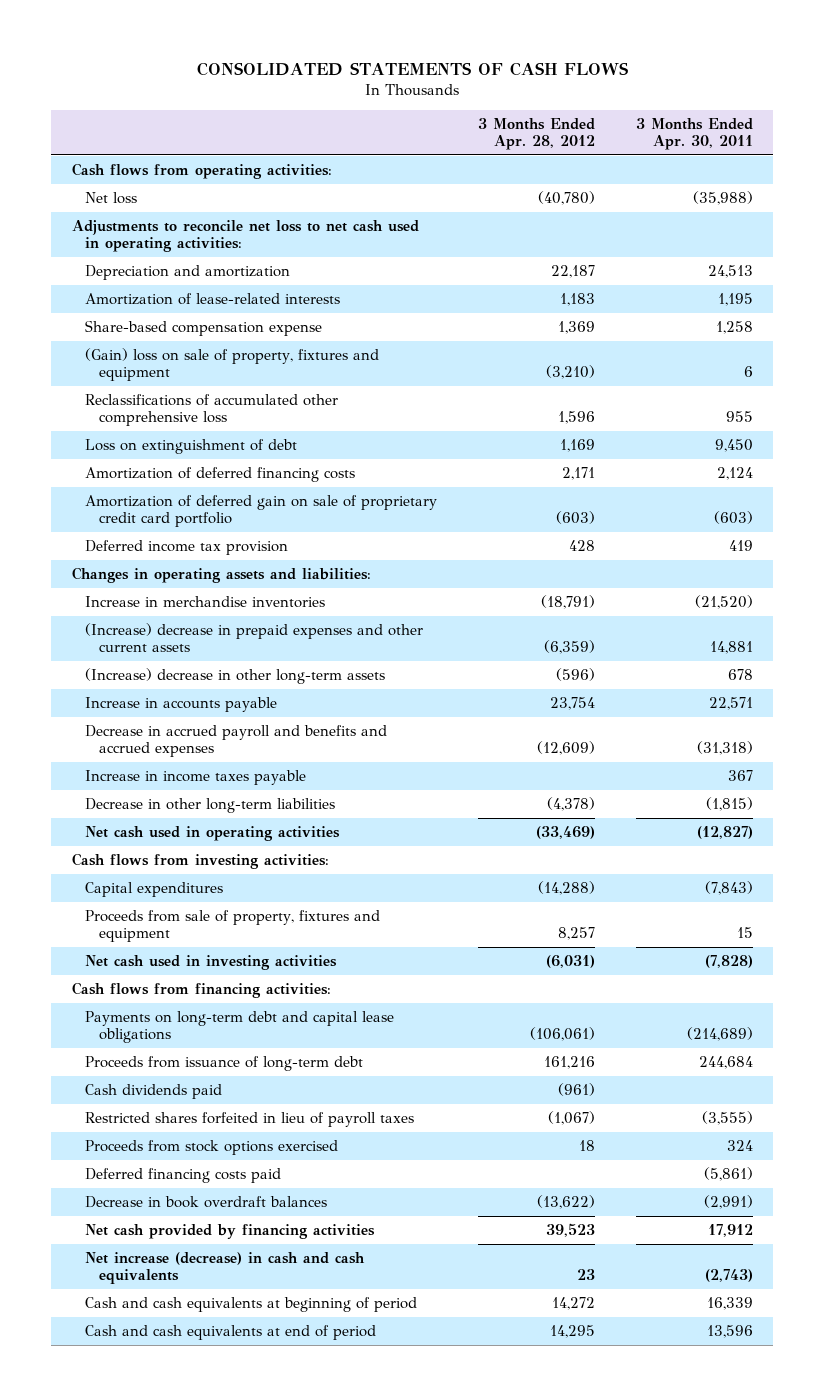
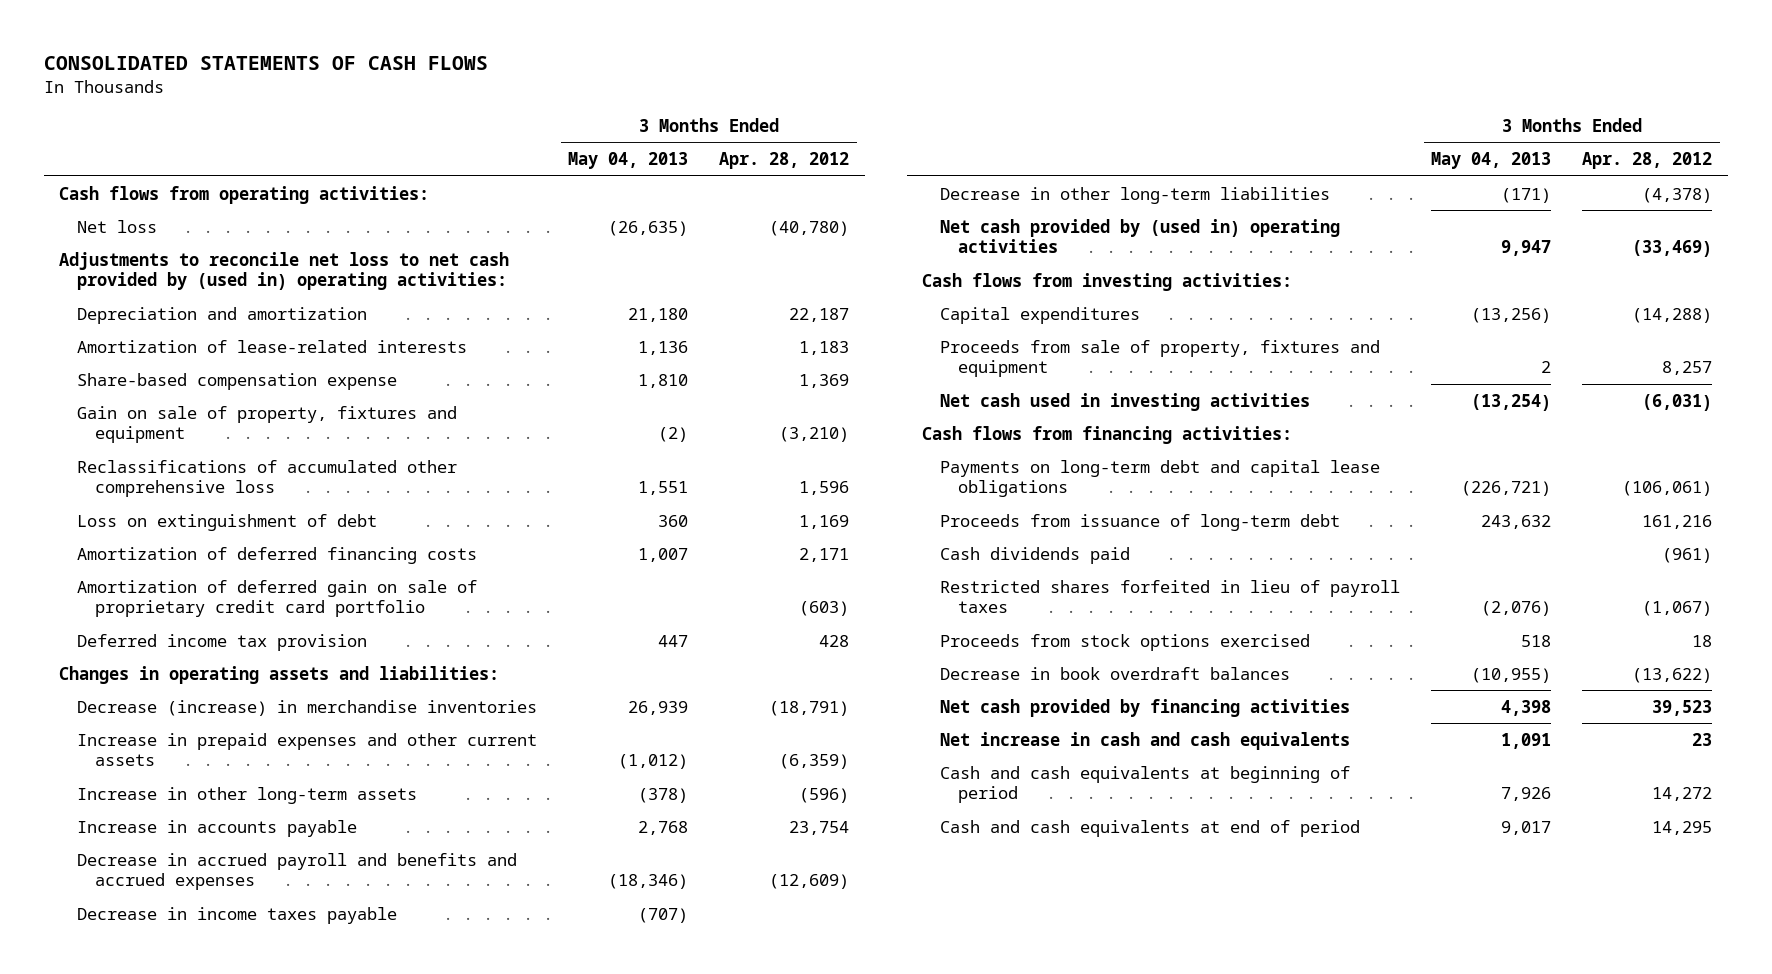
[635,117,753,151] 3 Months Ended Apr. 30, 2011 -> none
none -> [568,152,689,170] May 04, 2013
[71,220,419,253] Adjustments to reconcile net loss to net cash used in operating activities: -> [59,251,510,291] Adjustments to reconcile net loss to net cash provided by (used in) operating activities:
[85,348,380,382] (Gain) loss on sale of property, fixtures and equipment -> [77,405,458,444] Gain on sale of property, fixtures and equipment
[85,596,326,609] Increase in merchandise inventories -> [77,699,538,716] Decrease (increase) in merchandise inventories
[85,623,424,653] (Increase) decrease in prepaid expenses and other current assets -> [77,732,538,767] Increase in prepaid expenses and other current assets
[85,668,386,685] (Increase) decrease in other long-term assets -> [77,786,418,804] Increase in other long-term assets
[85,770,307,786] Increase in income taxes payable -> [77,906,398,924] Decrease in income taxes payable
[85,826,341,842] Net cash used in operating activities -> [940,218,1341,254] Net cash provided by (used in) operating activities
[85,1168,282,1184] Deferred financing costs paid -> none
[85,1252,366,1285] Net increase (decrease) in cash and cash equivalents -> [940,731,1351,750] Net increase in cash and cash equivalents

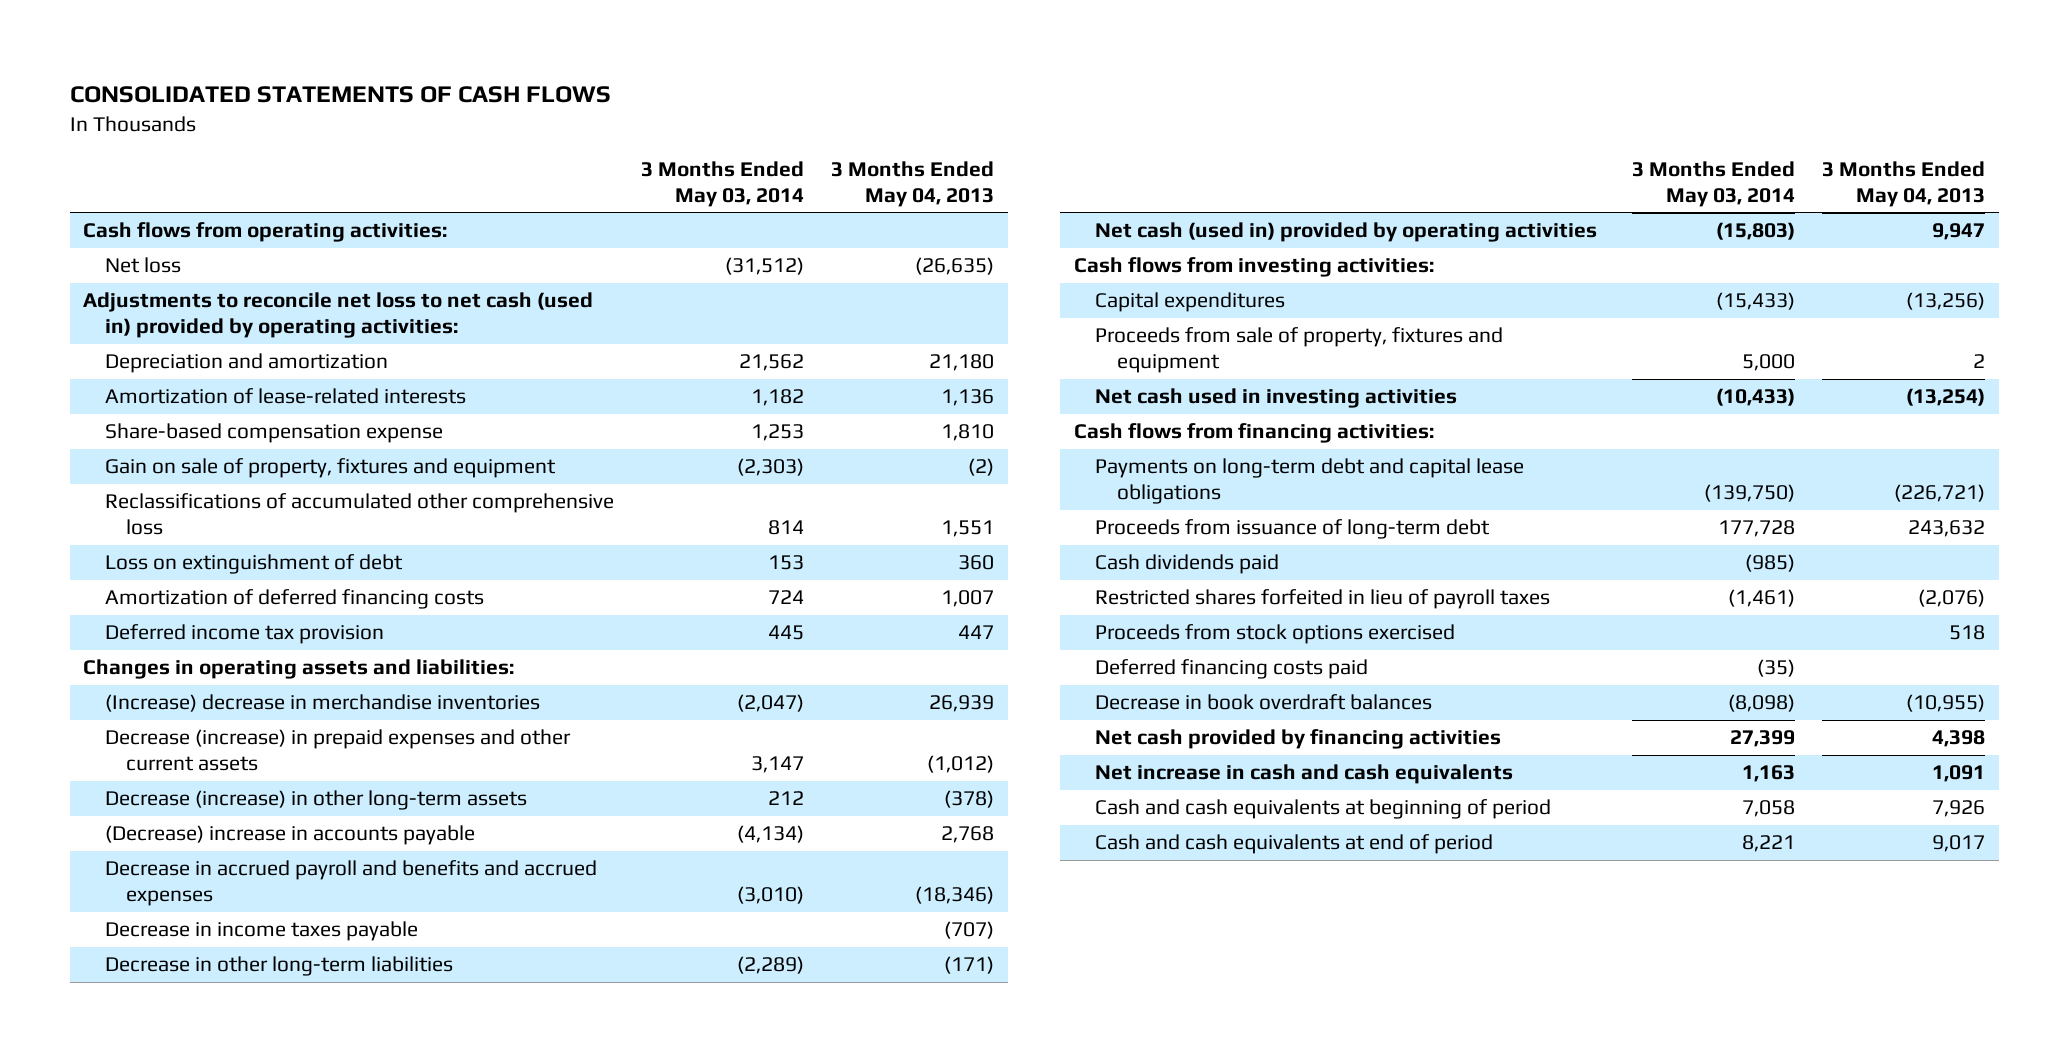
[719,152,850,170] Apr. 28, 2012 -> none
none -> [640,161,804,207] 3 Months Ended May 03, 2014
[59,251,510,291] Adjustments to reconcile net loss to net cash provided by (used in) operating activities: -> [83,292,594,338] Adjustments to reconcile net loss to net cash (used in) provided by operating activities:
[77,579,478,618] Amortization of deferred gain on sale of proprietary credit card portfolio -> none
[77,699,538,716] Decrease (increase) in merchandise inventories -> [104,694,540,713] (Increase) decrease in merchandise inventories
[77,732,538,767] Increase in prepaid expenses and other current assets -> [104,729,571,771] Decrease (increase) in prepaid expenses and other current assets
[77,786,418,804] Increase in other long-term assets -> [104,790,527,811] Decrease (increase) in other long-term assets
[77,819,358,837] Increase in accounts payable -> [104,825,475,846] (Decrease) increase in accounts payable
[940,218,1341,254] Net cash provided by (used in) operating activities -> [1095,222,1598,243] Net cash (used in) provided by operating activities
none -> [1095,659,1369,680] Deferred financing costs paid

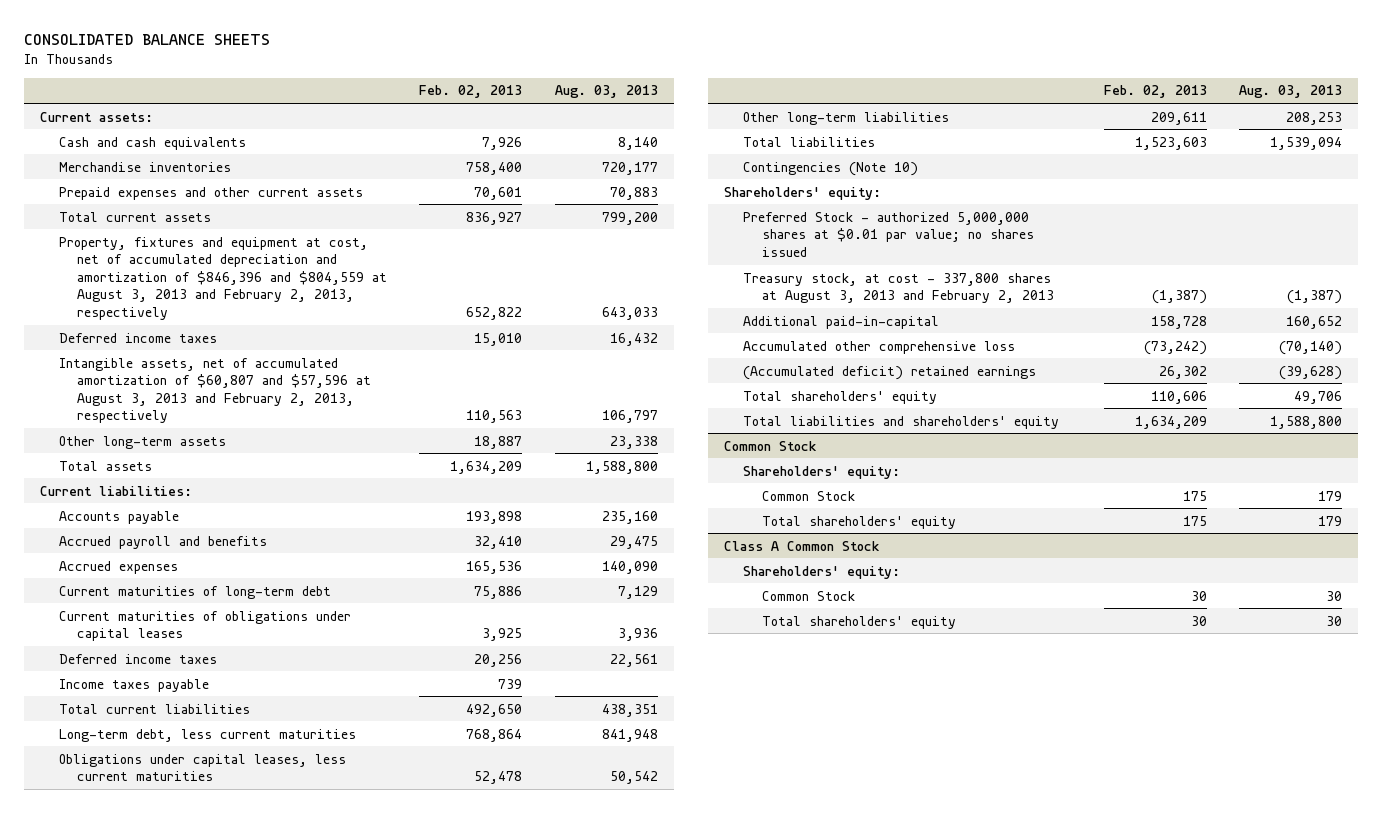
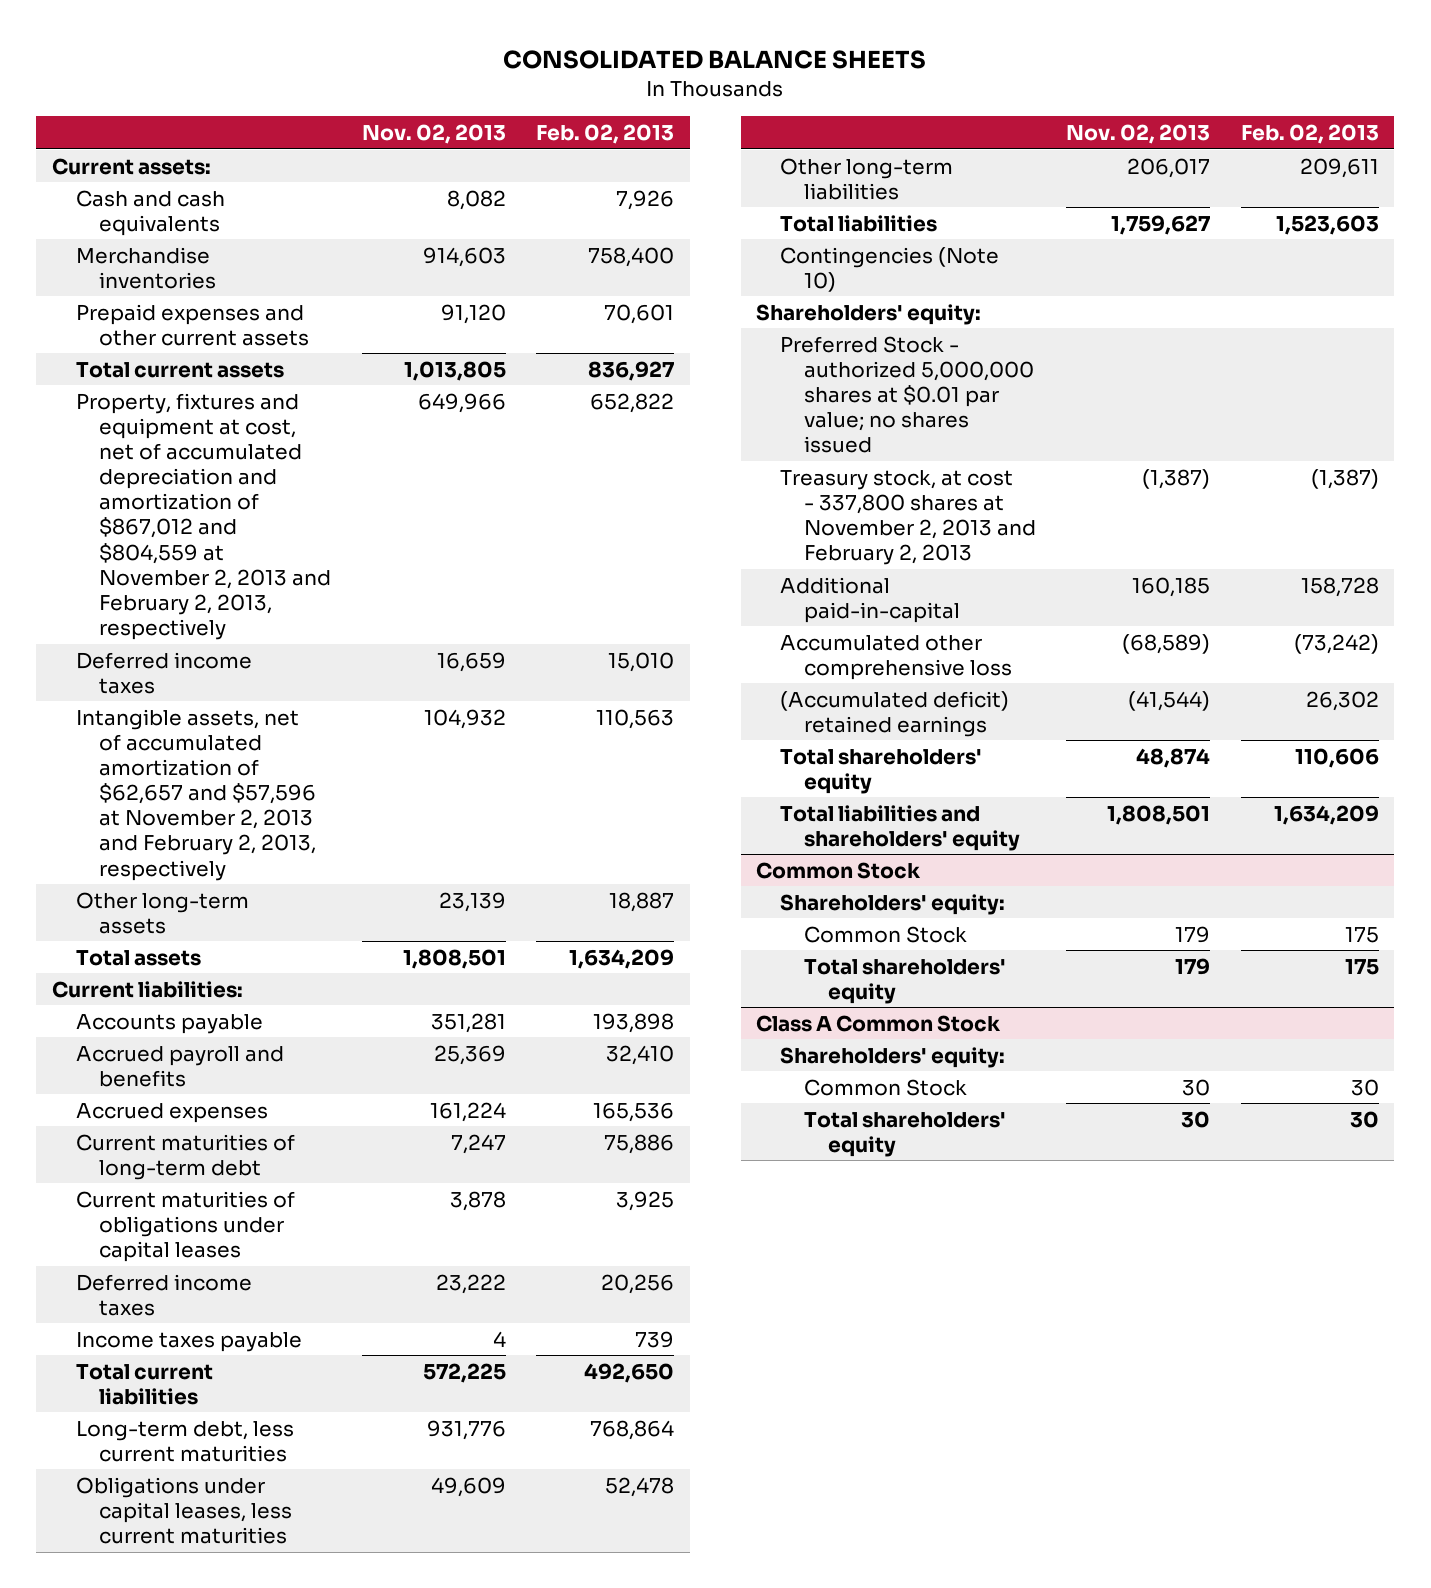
[554,85,658,99] Aug. 03, 2013 -> none
none -> [361,123,506,144] Nov. 02, 2013
[58,236,388,320] Property, fixtures and equipment at cost, net of accumulated depreciation and amortization of $846,396 and $804,559 at August 3, 2013 and February 2, 2013, respectively -> [75,392,332,641] Property, fixtures and equipment at cost, net of accumulated depreciation and amortization of $867,012 and $804,559 at November 2, 2013 and February 2, 2013, respectively
[58,357,372,424] Intangible assets, net of accumulated amortization of $60,807 and $57,596 at August 3, 2013 and February 2, 2013, respectively -> [75,708,317,881] Intangible assets, net of accumulated amortization of $62,657 and $57,596 at November 2, 2013 and February 2, 2013, respectively
[742,272,1054,304] Treasury stock, at cost - 337,800 shares at August 3, 2013 and February 2, 2013 -> [780,469,1036,566] Treasury stock, at cost - 337,800 shares at November 2, 2013 and February 2, 2013

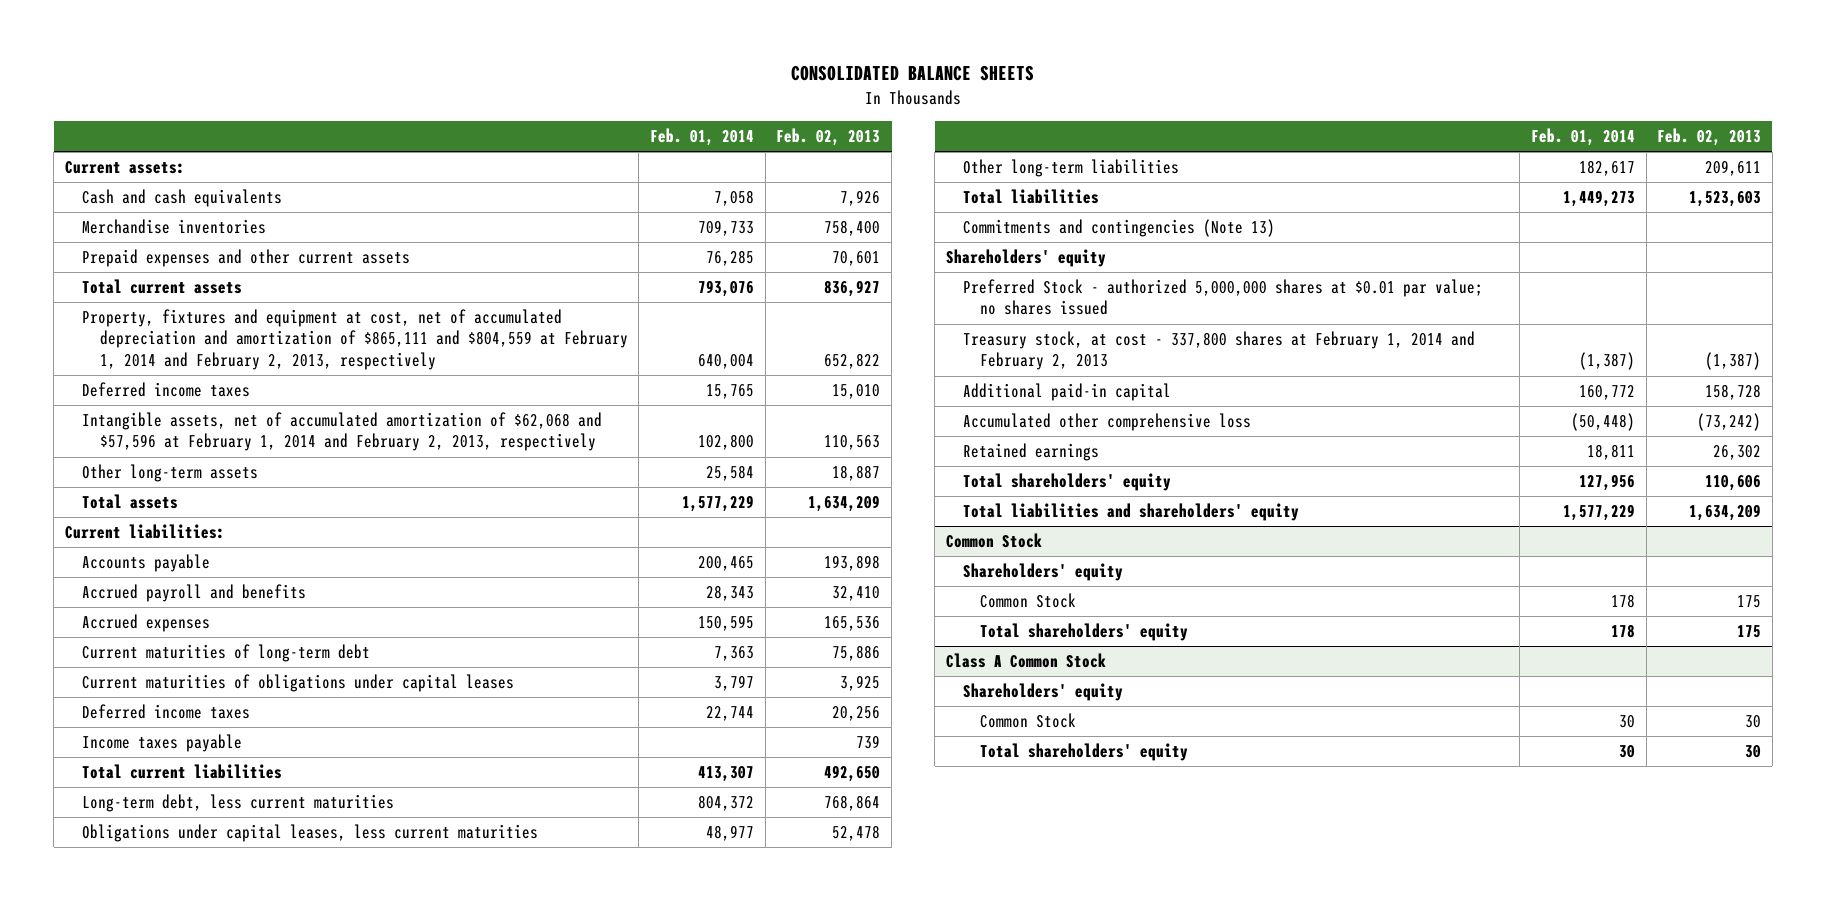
[361,123,506,144] Nov. 02, 2013 -> none
none -> [649,127,754,146] Feb. 01, 2014
[75,392,332,641] Property, fixtures and equipment at cost, net of accumulated depreciation and amortization of $867,012 and $804,559 at November 2, 2013 and February 2, 2013, respectively -> [82,309,628,370] Property, fixtures and equipment at cost, net of accumulated depreciation and amortization of $865,111 and $804,559 at February 1, 2014 and February 2, 2013, respectively
[75,708,317,881] Intangible assets, net of accumulated amortization of $62,657 and $57,596 at November 2, 2013 and February 2, 2013, respectively -> [82,412,603,452] Intangible assets, net of accumulated amortization of $62,068 and $57,596 at February 1, 2014 and February 2, 2013, respectively
[780,246,1000,292] Contingencies (Note 10) -> [963,219,1276,238] Commitments and contingencies (Note 13)
[756,303,982,325] Shareholders' equity: -> [945,249,1106,268] Shareholders' equity
[780,469,1036,566] Treasury stock, at cost - 337,800 shares at November 2, 2013 and February 2, 2013 -> [963,331,1476,371] Treasury stock, at cost - 337,800 shares at February 1, 2014 and February 2, 2013
[780,576,960,623] Additional paid-in-capital -> [963,383,1172,402] Additional paid-in capital
[780,690,1010,737] (Accumulated deficit) retained earnings -> [963,443,1100,462] Retained earnings
[780,893,1006,915] Shareholders' equity: -> [963,563,1124,582] Shareholders' equity
[780,1046,1006,1068] Shareholders' equity: -> [963,683,1124,702] Shareholders' equity

